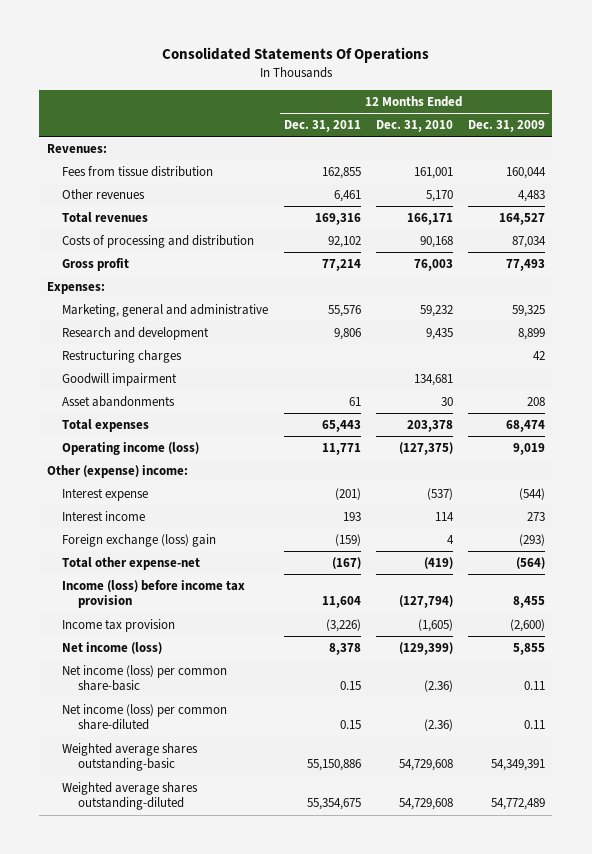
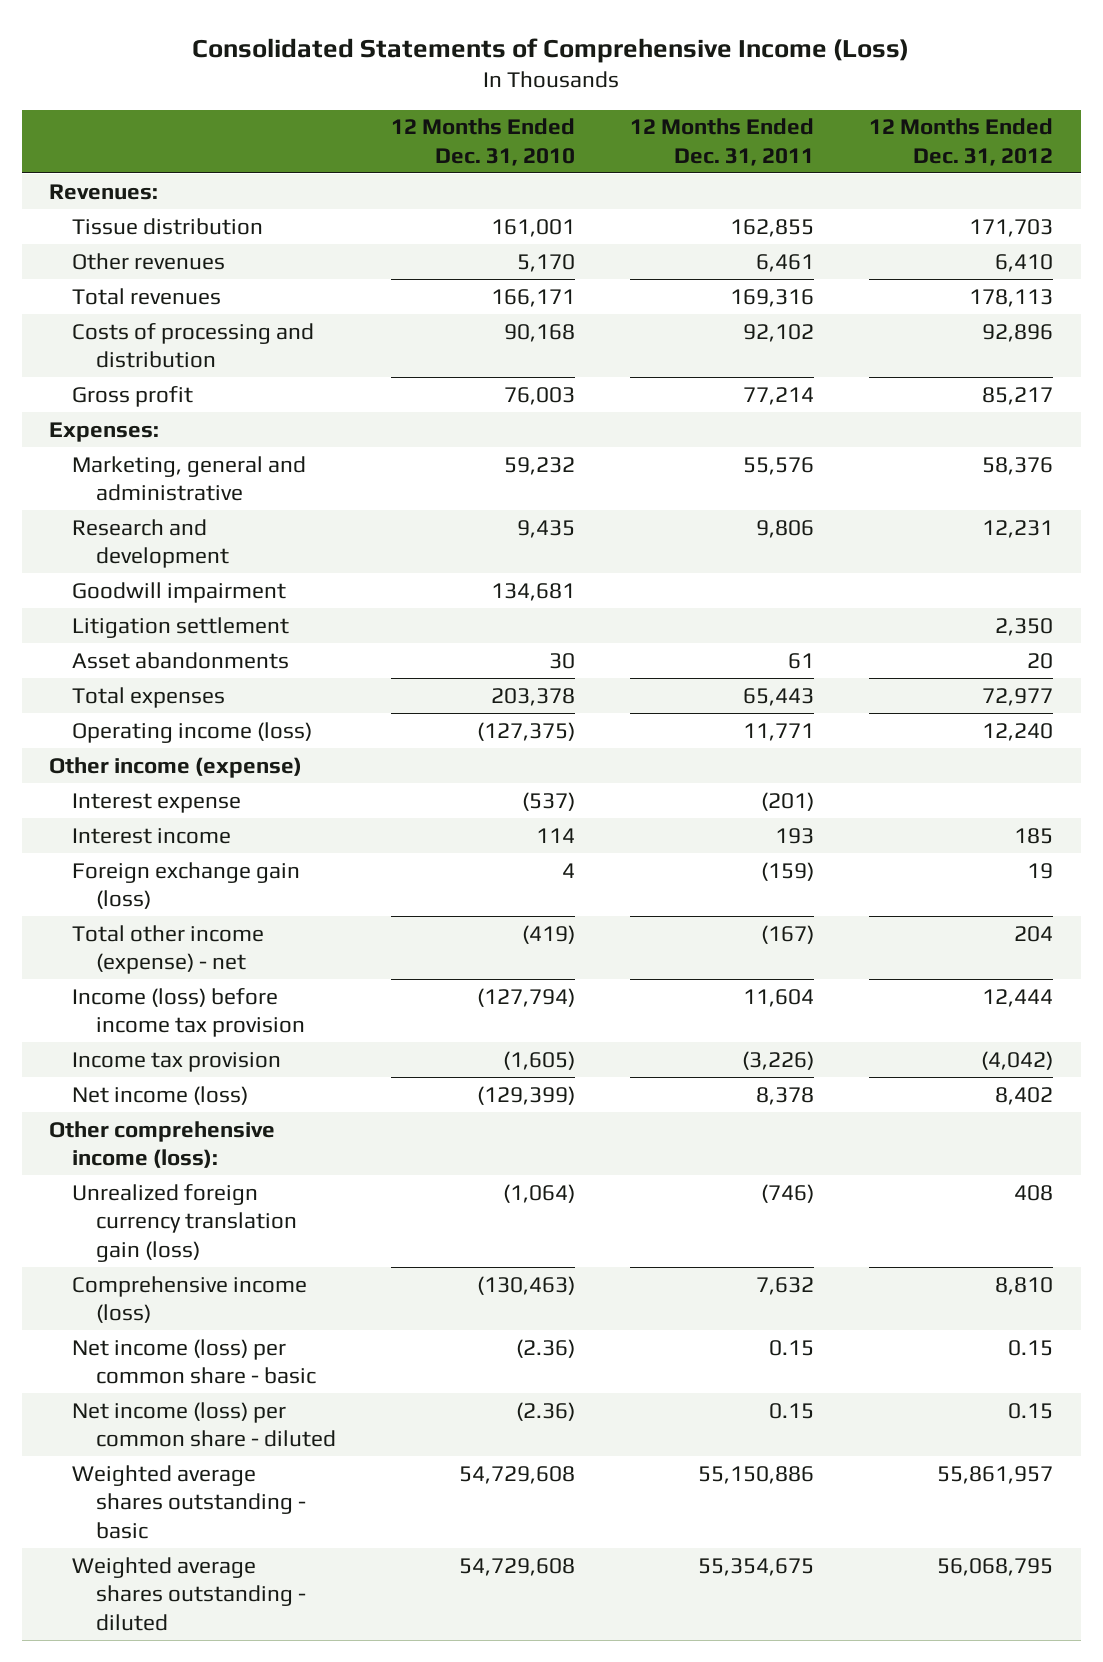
[161,47,429,64] Consolidated Statements Of Operations -> [192,37,910,63] Consolidated Statements of Comprehensive Income (Loss)
[467,120,545,133] Dec. 31, 2009 -> none
none -> [869,118,1054,166] 12 Months Ended Dec. 31, 2012
[62,165,214,177] Fees from tissue distribution -> [72,217,264,235] Tissue distribution
[62,349,183,363] Restructuring charges -> none
none -> [72,616,290,638] Litigation settlement
[46,464,188,478] Other (expense) income: -> [49,756,303,778] Other income (expense)
[62,533,217,547] Foreign exchange (loss) gain -> [72,861,301,910] Foreign exchange gain (loss)
[62,556,201,570] Total other expense-net -> [72,924,265,975] Total other income (expense) - net
none -> [49,1120,276,1169] Other comprehensive income (loss):
none -> [72,1183,297,1262] Unrealized foreign currency translation gain (loss)
none -> [72,1275,308,1324] Comprehensive income (loss)
[62,664,228,692] Net income (loss) per common share-basic -> [72,1338,316,1385] Net income (loss) per common share - basic
[62,703,228,731] Net income (loss) per common share-diluted -> [72,1401,336,1448] Net income (loss) per common share - diluted
[62,742,199,772] Weighted average shares outstanding-basic -> [72,1464,306,1539] Weighted average shares outstanding - basic
[62,781,199,811] Weighted average shares outstanding-diluted -> [72,1556,306,1631] Weighted average shares outstanding - diluted

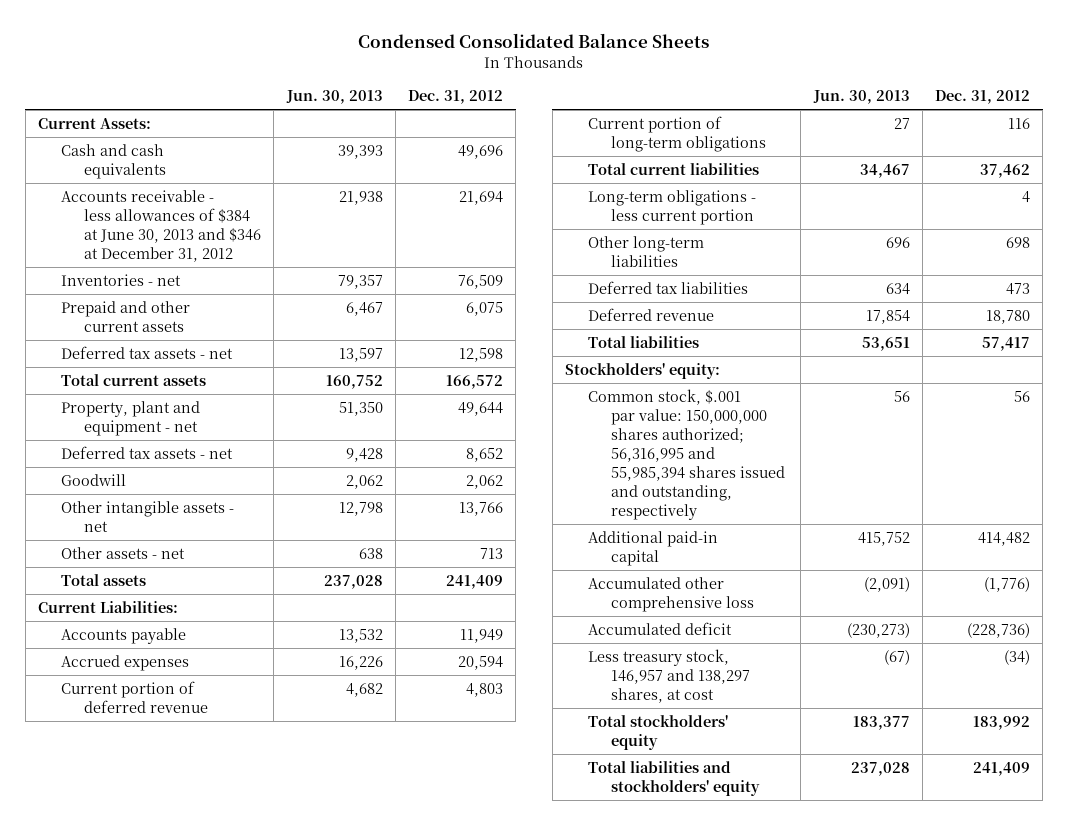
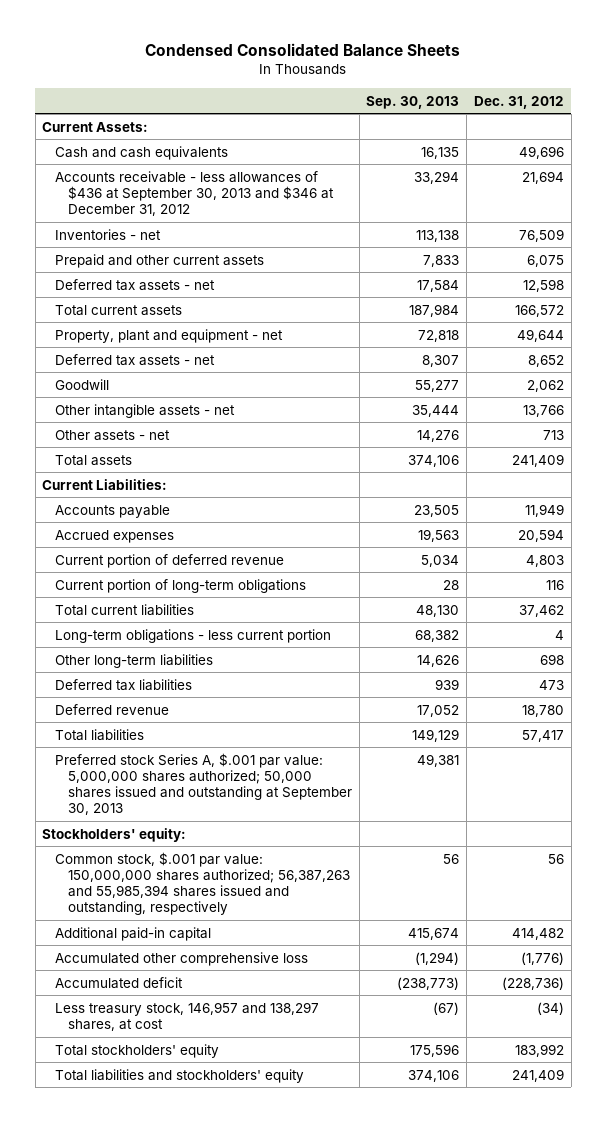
[285,90,383,105] Jun. 30, 2013 -> none
none -> [366,95,460,109] Sep. 30, 2013
[61,189,262,262] Accounts receivable - less allowances of $384 at June 30, 2013 and $346 at December 31, 2012 -> [55,170,334,217] Accounts receivable - less allowances of $436 at September 30, 2013 and $346 at December 31, 2012
none -> [55,752,352,816] Preferred stock Series A, $.001 par value: 5,000,000 shares authorized; 50,000 shares issued and outstanding at September 30, 2013
[588,388,786,520] Common stock, $.001 par value: 150,000,000 shares authorized; 56,316,995 and 55,985,394 shares issued and outstanding, respectively -> [55,851,350,916] Common stock, $.001 par value: 150,000,000 shares authorized; 56,387,263 and 55,985,394 shares issued and outstanding, respectively

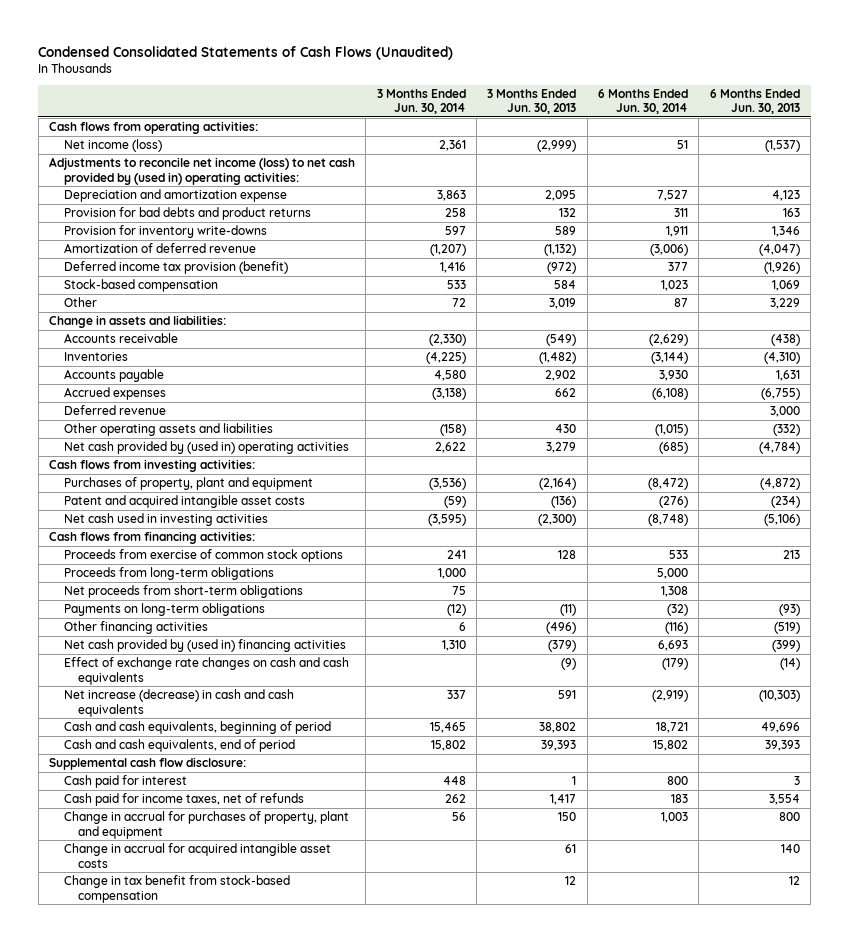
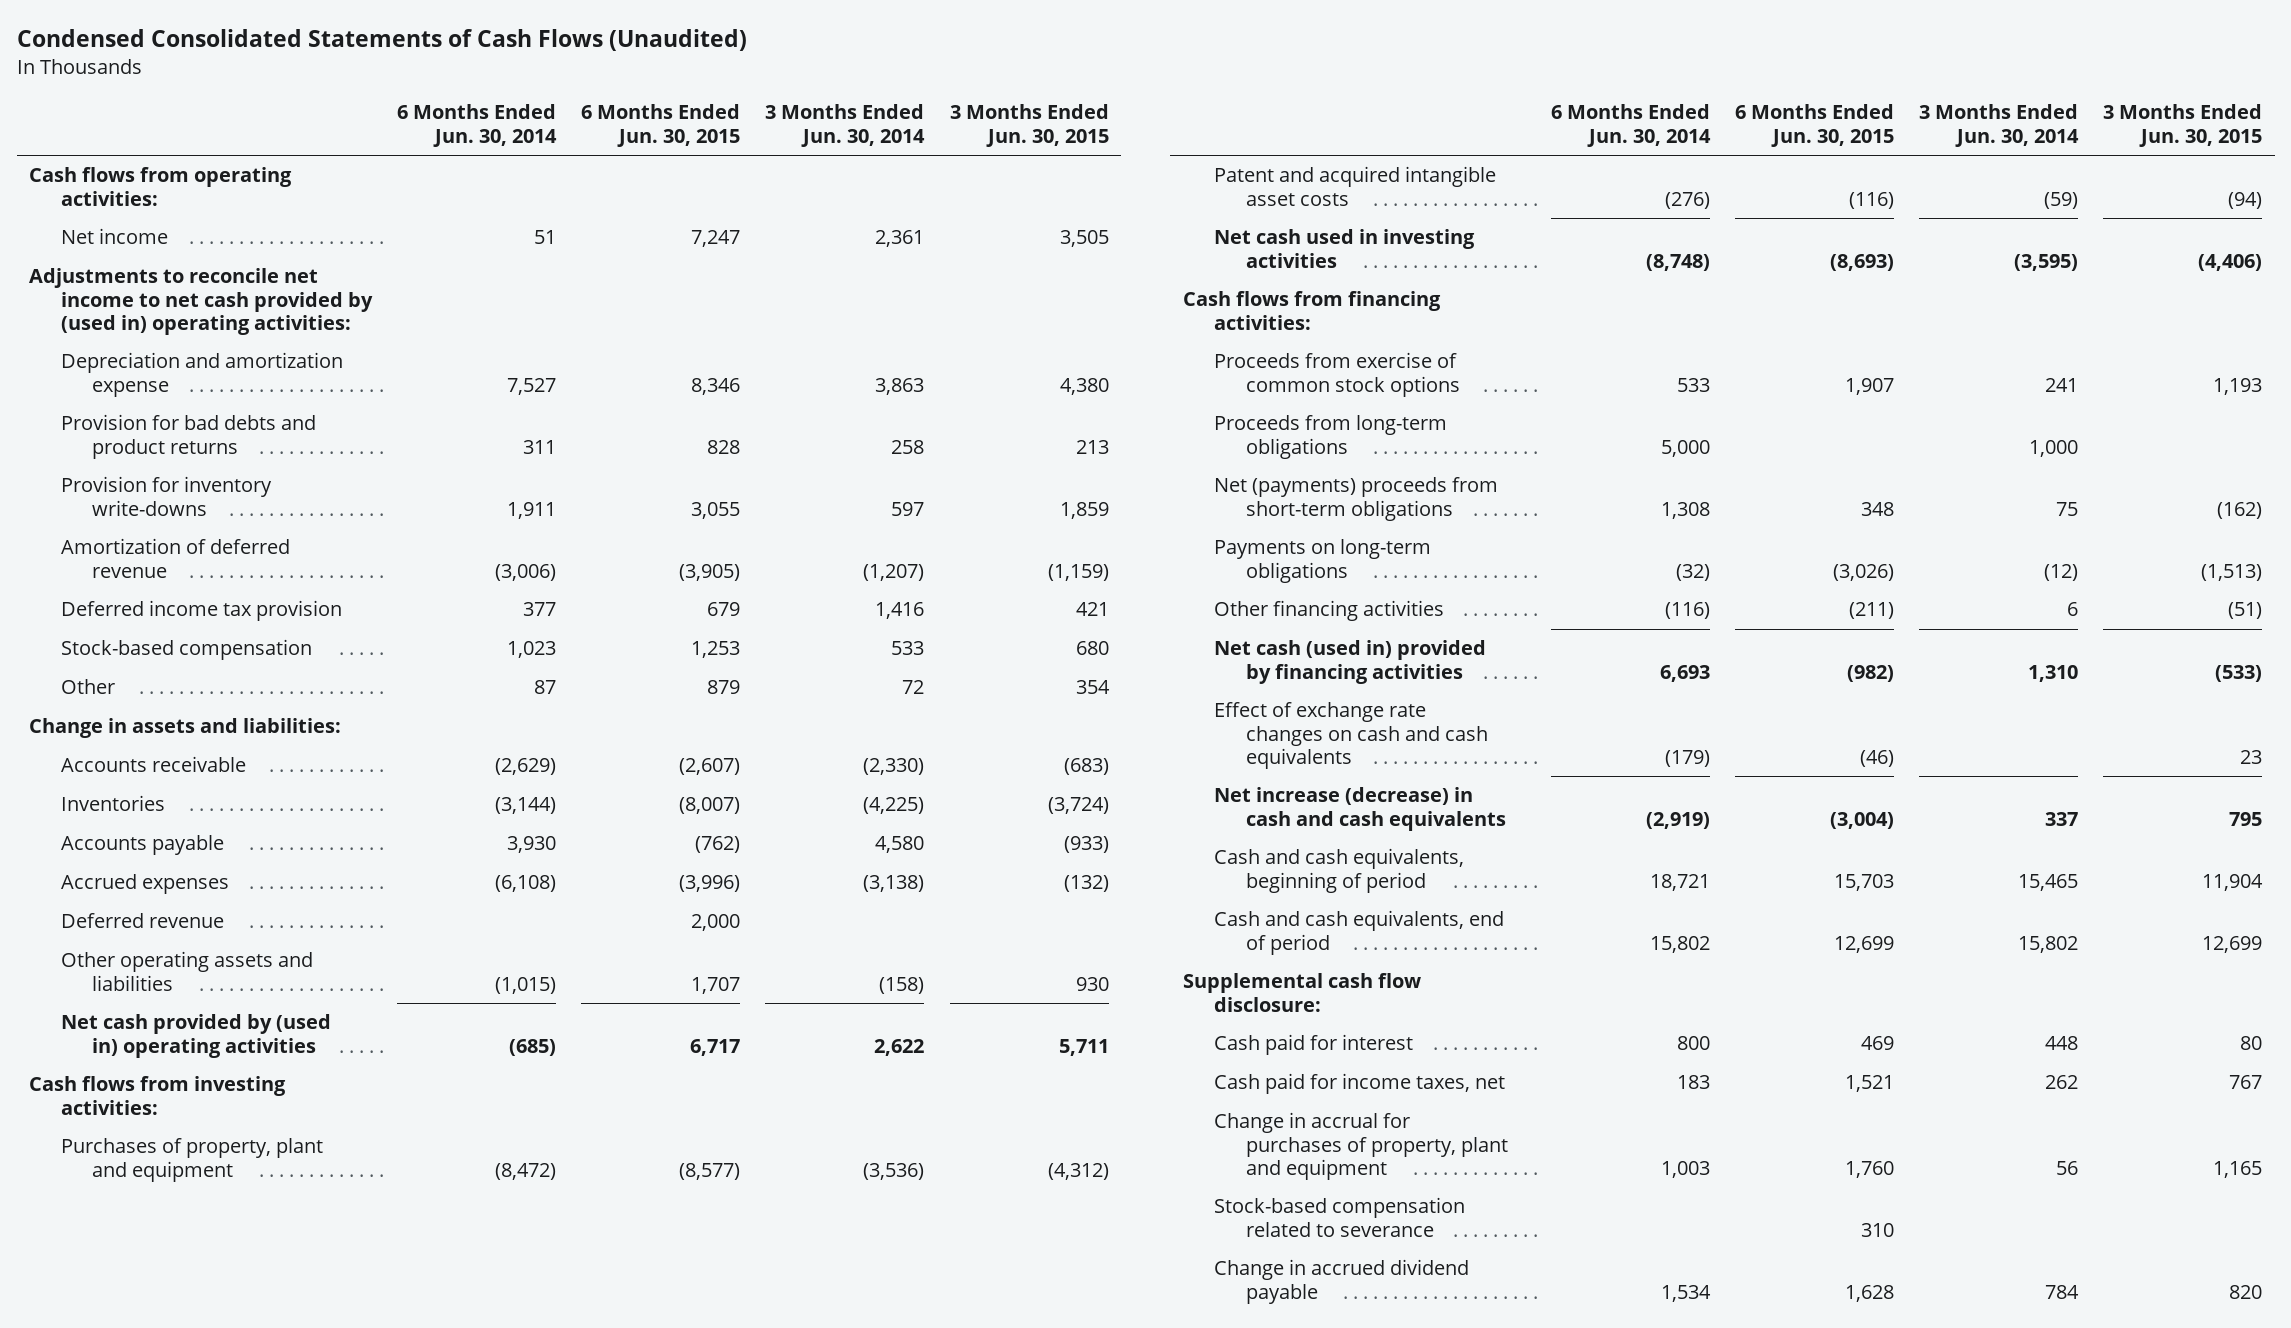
[487,88,577,115] 3 Months Ended Jun. 30, 2013 -> none
[709,88,800,115] 6 Months Ended Jun. 30, 2013 -> none
none -> [581,104,741,147] 6 Months Ended Jun. 30, 2015
none -> [949,104,1109,147] 3 Months Ended Jun. 30, 2015
[63,139,162,153] Net income (loss) -> [60,228,168,245] Net income
[48,157,355,185] Adjustments to reconcile net income (loss) to net cash provided by (used in) operating activities: -> [29,268,373,335] Adjustments to reconcile net income to net cash provided by (used in) operating activities:
[63,261,288,275] Deferred income tax provision (benefit) -> [60,600,342,622] Deferred income tax provision
[63,585,303,599] Net proceeds from short-term obligations -> [1214,477,1499,521] Net (payments) proceeds from short-term obligations
[63,639,346,653] Net cash provided by (used in) financing activities -> [1214,640,1487,684] Net cash (used in) provided by financing activities
[63,793,304,807] Cash paid for income taxes, net of refunds -> [1214,1073,1506,1095] Cash paid for income taxes, net
[63,843,331,868] Change in accrual for acquired intangible asset costs -> none
[63,875,290,903] Change in tax benefit from stock-based compensation -> [1214,1197,1466,1237] Stock-based compensation related to severance
none -> [1214,1259,1470,1304] Change in accrued dividend payable

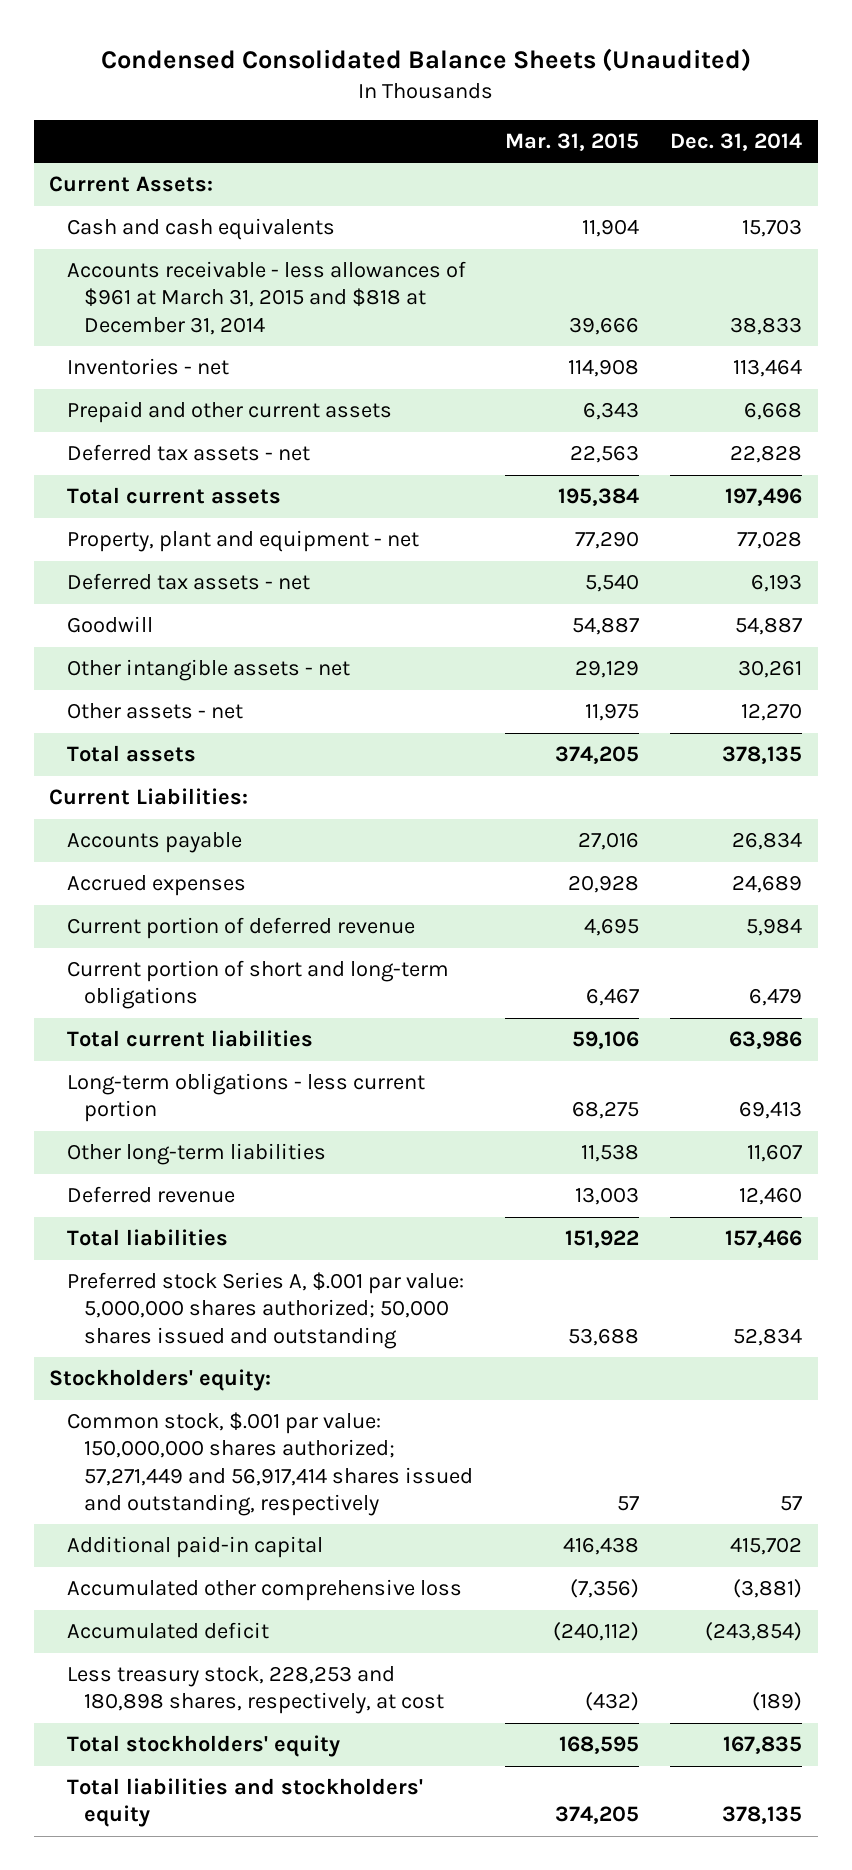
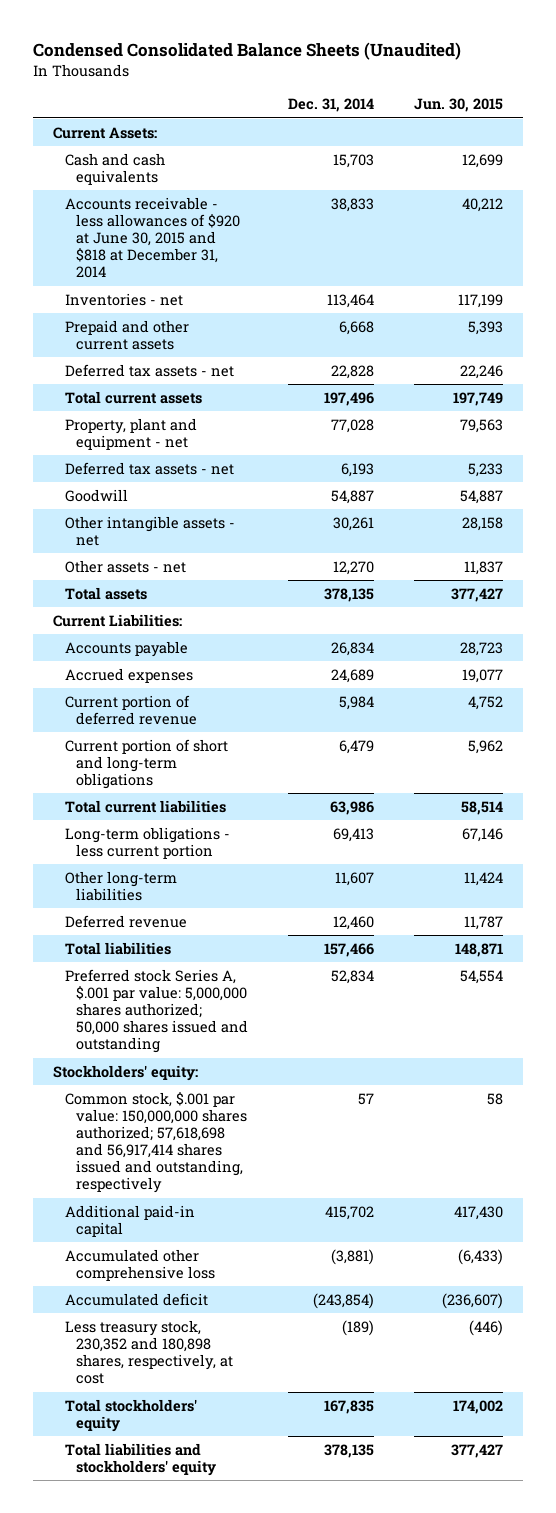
[504,132,639,151] Mar. 31, 2015 -> none
none -> [413,98,503,113] Jun. 30, 2015
[66,261,466,335] Accounts receivable - less allowances of $961 at March 31, 2015 and $818 at December 31, 2014 -> [64,196,240,279] Accounts receivable - less allowances of $920 at June 30, 2015 and $818 at December 31, 2014
[66,1412,474,1516] Common stock, $.001 par value: 150,000,000 shares authorized; 57,271,449 and 56,917,414 shares issued and outstanding, respectively -> [64,1091,247,1194] Common stock, $.001 par value: 150,000,000 shares authorized; 57,618,698 and 56,917,414 shares issued and outstanding, respectively
[66,1666,445,1715] Less treasury stock, 228,253 and 180,898 shares, respectively, at cost -> [64,1319,233,1385] Less treasury stock, 230,352 and 180,898 shares, respectively, at cost

